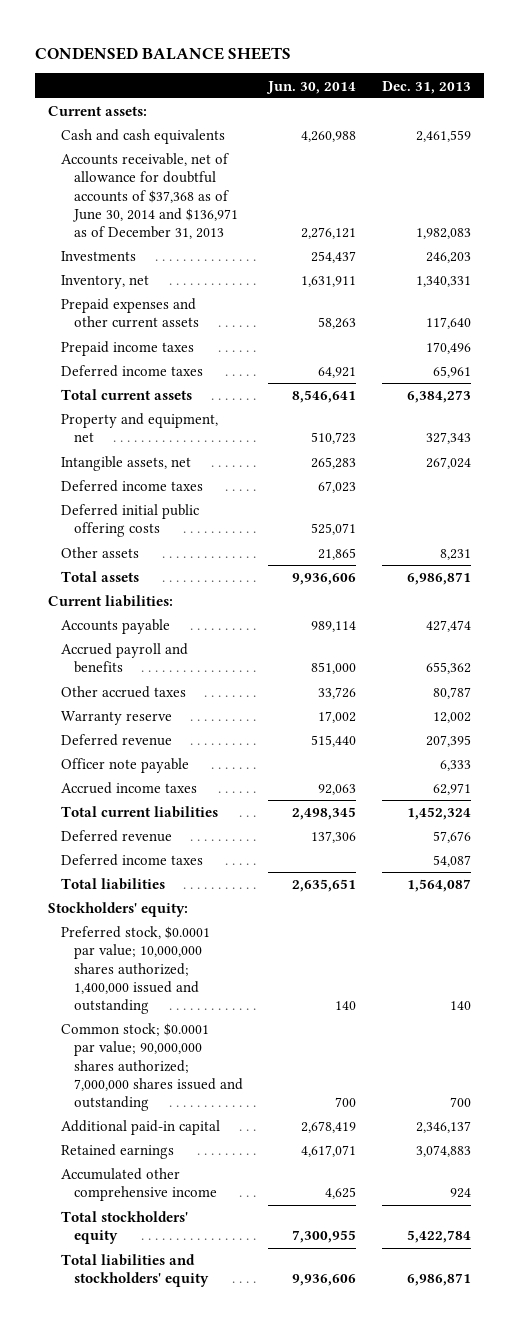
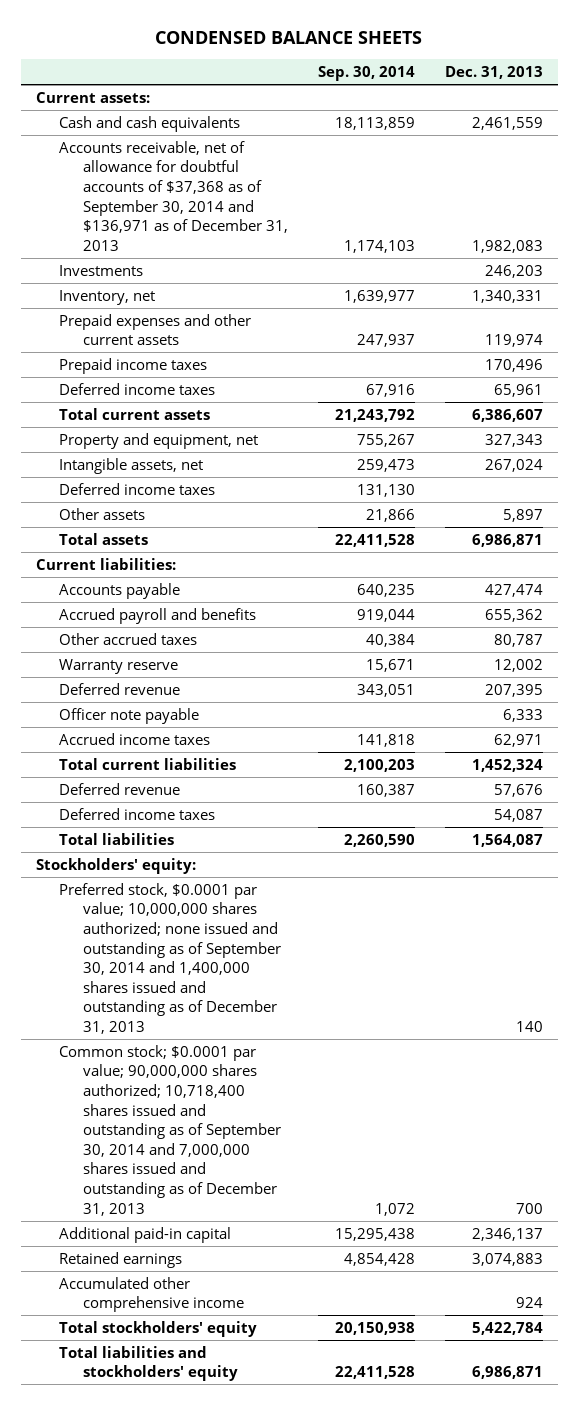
[266,80,357,94] Jun. 30, 2014 -> none
none -> [317,66,415,82] Sep. 30, 2014
[61,153,238,239] Accounts receivable, net of allowance for doubtful accounts of $37,368 as of June 30, 2014 and $136,971 as of December 31, 2013 -> [59,140,289,251] Accounts receivable, net of allowance for doubtful accounts of $37,368 as of September 30, 2014 and $136,971 as of December 31, 2013
[426,317,472,330] 117,640 -> [484,334,543,348] 119,974
[407,390,472,404] 6,384,273 -> [471,408,543,422] 6,386,607
[61,504,200,538] Deferred initial public offering costs -> none
[440,549,472,561] 8,231 -> [502,508,543,522] 5,897
[61,926,211,1014] Preferred stock, $0.0001 par value; 10,000,000 shares authorized; 1,400,000 issued and outstanding -> [59,882,282,1034] Preferred stock, $0.0001 par value; 10,000,000 shares authorized; none issued and outstanding as of September 30, 2014 and 1,400,000 shares issued and outstanding as of December 31, 2013
[61,1023,243,1111] Common stock; $0.0001 par value; 90,000,000 shares authorized; 7,000,000 shares issued and outstanding -> [59,1044,282,1216] Common stock; $0.0001 par value; 90,000,000 shares authorized; 10,718,400 shares issued and outstanding as of September 30, 2014 and 7,000,000 shares issued and outstanding as of December 31, 2013

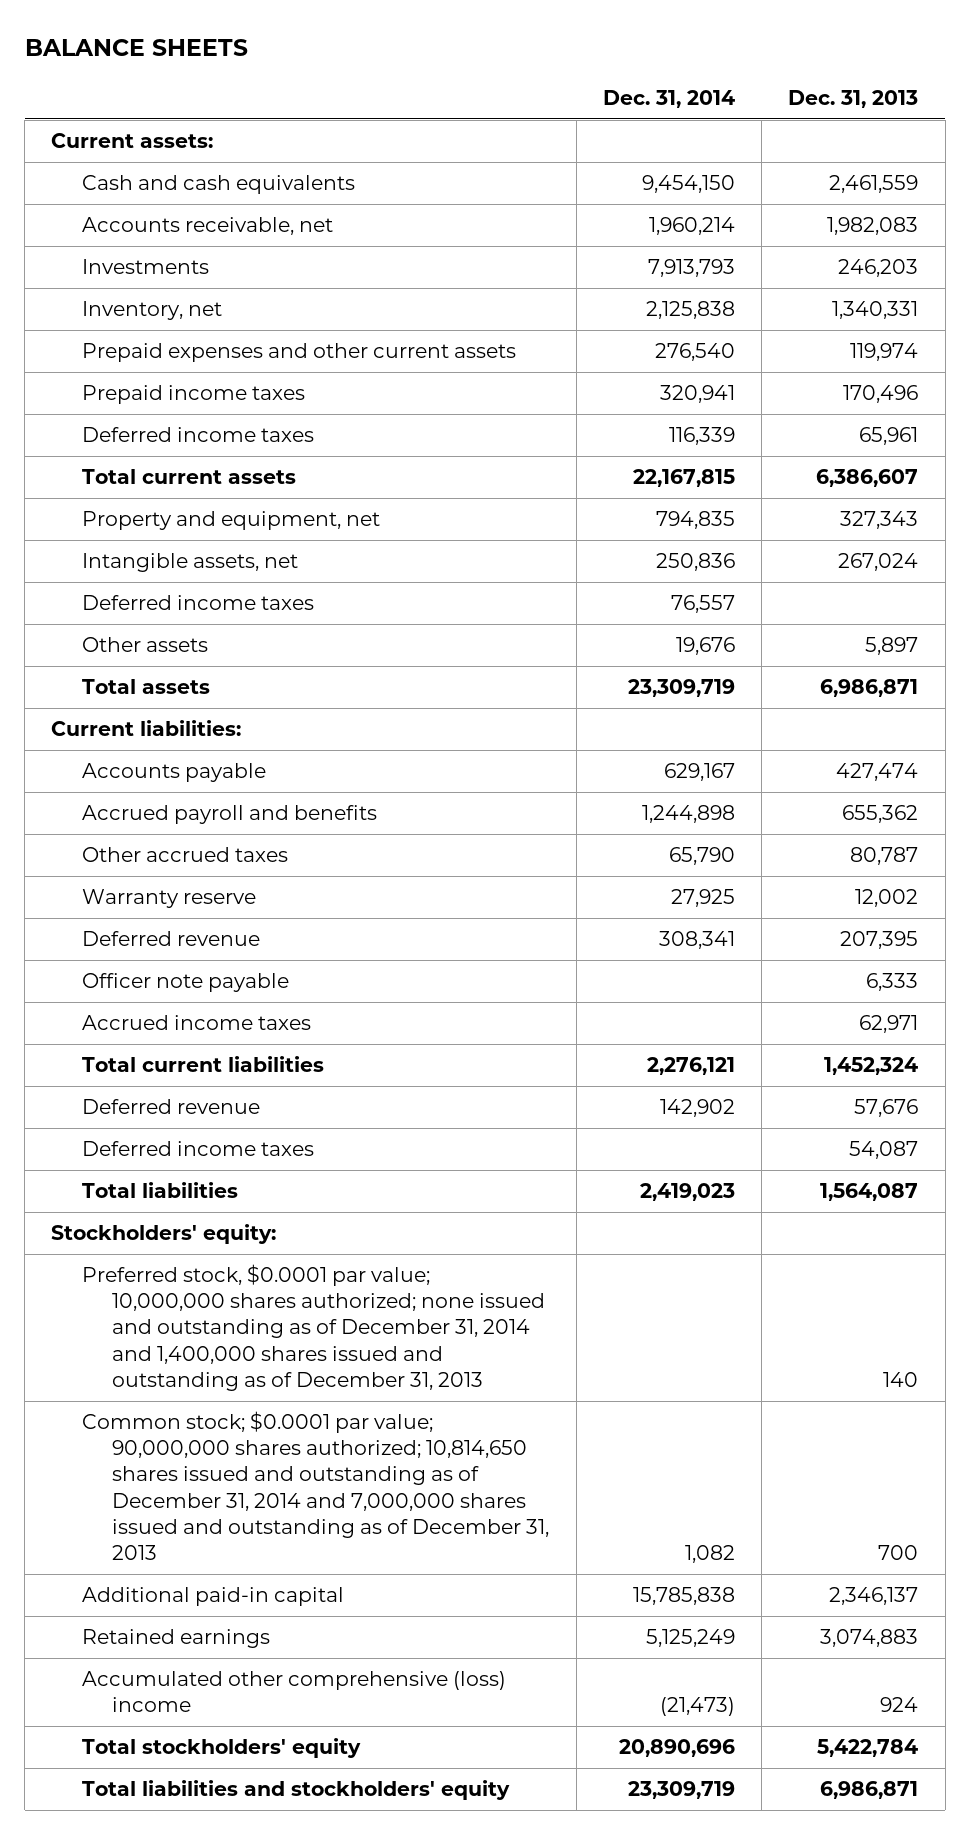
[155,31,423,45] CONDENSED BALANCE SHEETS -> [24,39,248,57] BALANCE SHEETS
[317,66,415,82] Sep. 30, 2014 -> none
none -> [602,89,735,108] Dec. 31, 2014
[59,140,289,251] Accounts receivable, net of allowance for doubtful accounts of $37,368 as of September 30, 2014 and $136,971 as of December 31, 2013 -> [81,217,333,236] Accounts receivable, net
[59,882,282,1034] Preferred stock, $0.0001 par value; 10,000,000 shares authorized; none issued and outstanding as of September 30, 2014 and 1,400,000 shares issued and outstanding as of December 31, 2013 -> [81,1264,546,1391] Preferred stock, $0.0001 par value; 10,000,000 shares authorized; none issued and outstanding as of December 31, 2014 and 1,400,000 shares issued and outstanding as of December 31, 2013
[59,1044,282,1216] Common stock; $0.0001 par value; 90,000,000 shares authorized; 10,718,400 shares issued and outstanding as of September 30, 2014 and 7,000,000 shares issued and outstanding as of December 31, 2013 -> [81,1411,550,1560] Common stock; $0.0001 par value; 90,000,000 shares authorized; 10,814,650 shares issued and outstanding as of December 31, 2014 and 7,000,000 shares issued and outstanding as of December 31, 2013
[59,1276,245,1313] Accumulated other comprehensive income -> [81,1671,506,1713] Accumulated other comprehensive (loss) income

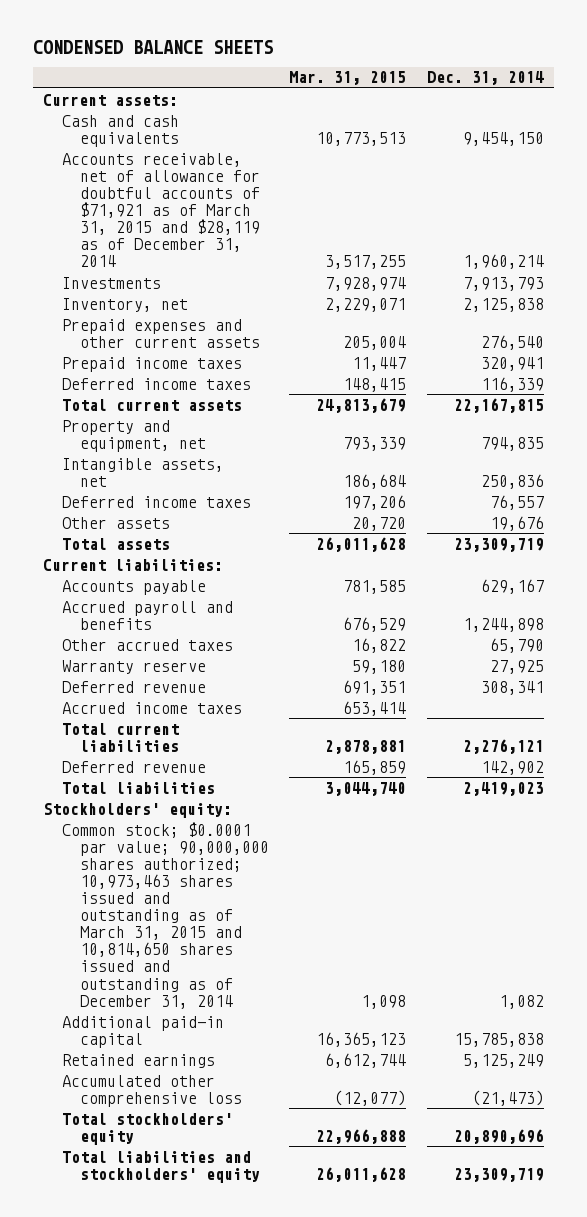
[24,39,248,57] BALANCE SHEETS -> [33,39,274,54] CONDENSED BALANCE SHEETS
[788,89,919,108] Dec. 31, 2013 -> none
none -> [289,71,407,86] Mar. 31, 2015
[81,217,333,236] Accounts receivable, net -> [61,152,260,268] Accounts receivable, net of allowance for doubtful accounts of $71,921 as of March 31, 2015 and $28,119 as of December 31, 2014
[81,973,289,993] Officer note payable -> none
[81,1141,314,1157] Deferred income taxes -> none
[81,1264,546,1391] Preferred stock, $0.0001 par value; 10,000,000 shares authorized; none issued and outstanding as of December 31, 2014 and 1,400,000 shares issued and outstanding as of December 31, 2013 -> none
[81,1411,550,1560] Common stock; $0.0001 par value; 90,000,000 shares authorized; 10,814,650 shares issued and outstanding as of December 31, 2014 and 7,000,000 shares issued and outstanding as of December 31, 2013 -> [61,821,269,1009] Common stock; $0.0001 par value; 90,000,000 shares authorized; 10,973,463 shares issued and outstanding as of March 31, 2015 and 10,814,650 shares issued and outstanding as of December 31, 2014
[81,1671,506,1713] Accumulated other comprehensive (loss) income -> [61,1074,242,1107] Accumulated other comprehensive loss

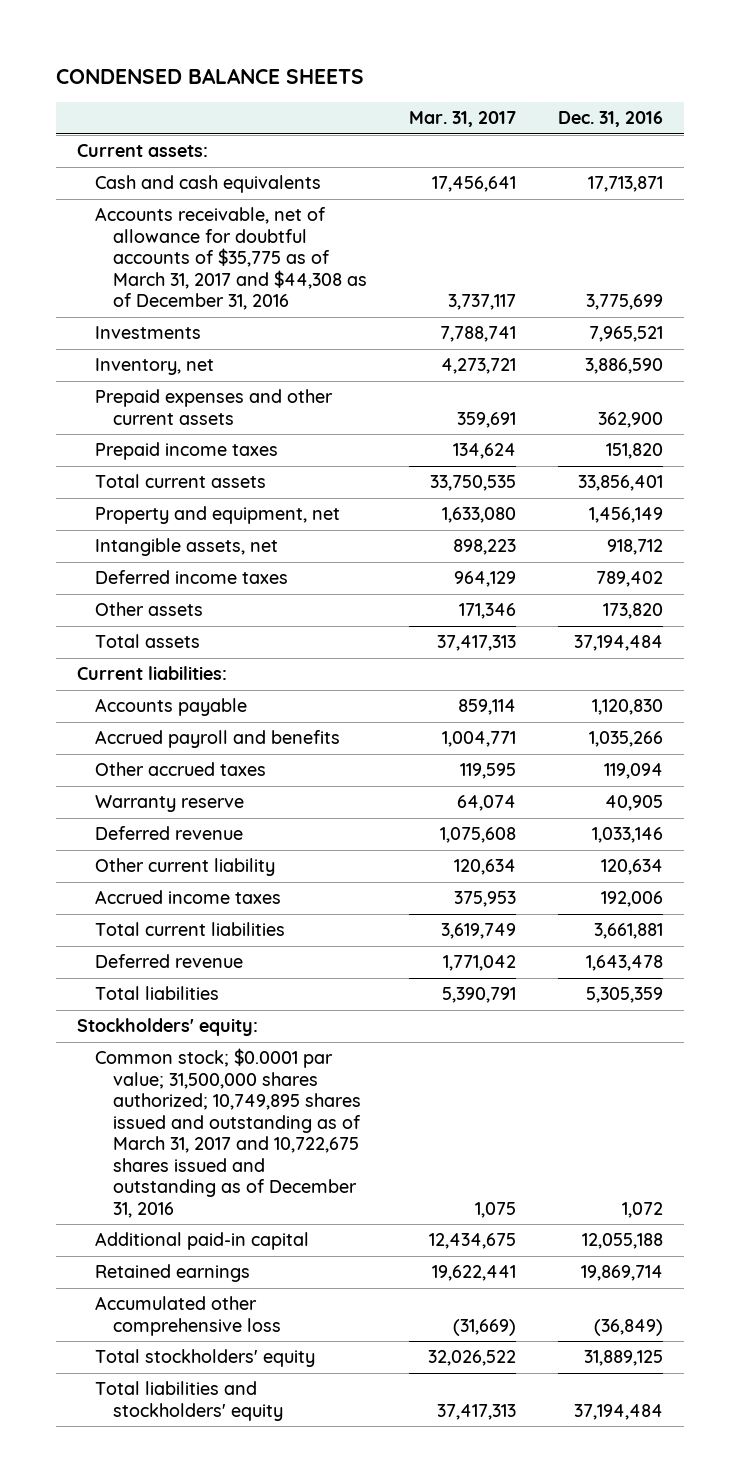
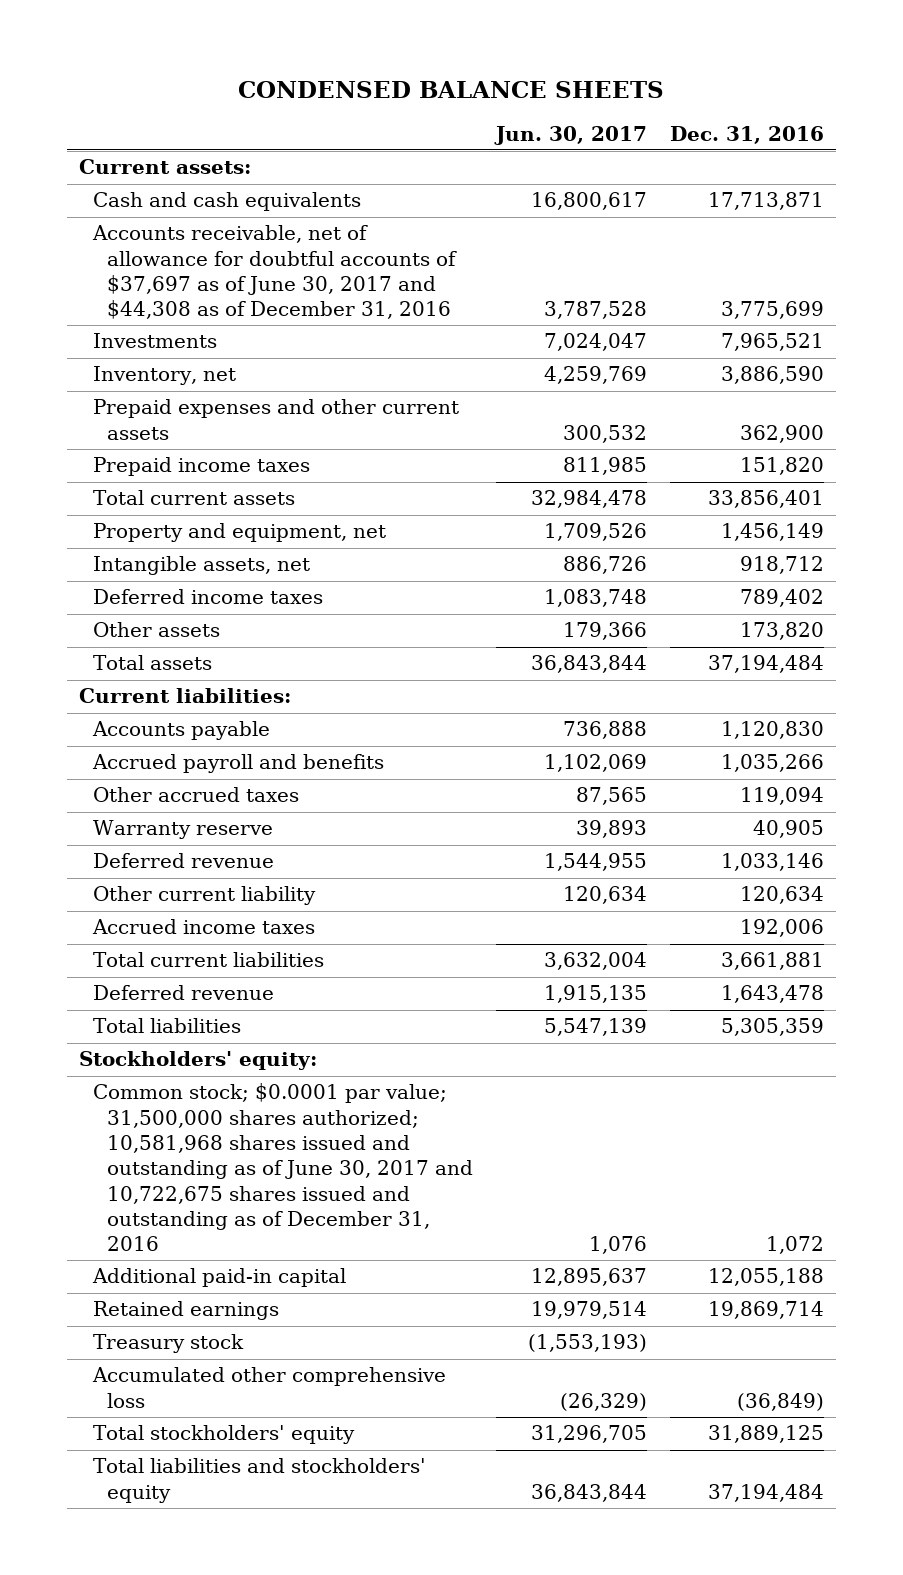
[408,111,516,128] Mar. 31, 2017 -> none
none -> [494,125,648,145] Jun. 30, 2017
[94,207,367,311] Accounts receivable, net of allowance for doubtful accounts of $35,775 as of March 31, 2017 and $44,308 as of December 31, 2016 -> [91,225,458,320] Accounts receivable, net of allowance for doubtful accounts of $37,697 as of June 30, 2017 and $44,308 as of December 31, 2016
[94,1048,361,1218] Common stock; $0.0001 par value; 31,500,000 shares authorized; 10,749,895 shares issued and outstanding as of March 31, 2017 and 10,722,675 shares issued and outstanding as of December 31, 2016 -> [92,1083,474,1252] Common stock; $0.0001 par value; 31,500,000 shares authorized; 10,581,968 shares issued and outstanding as of June 30, 2017 and 10,722,675 shares issued and outstanding as of December 31, 2016
none -> [92,1334,244,1354] Treasury stock

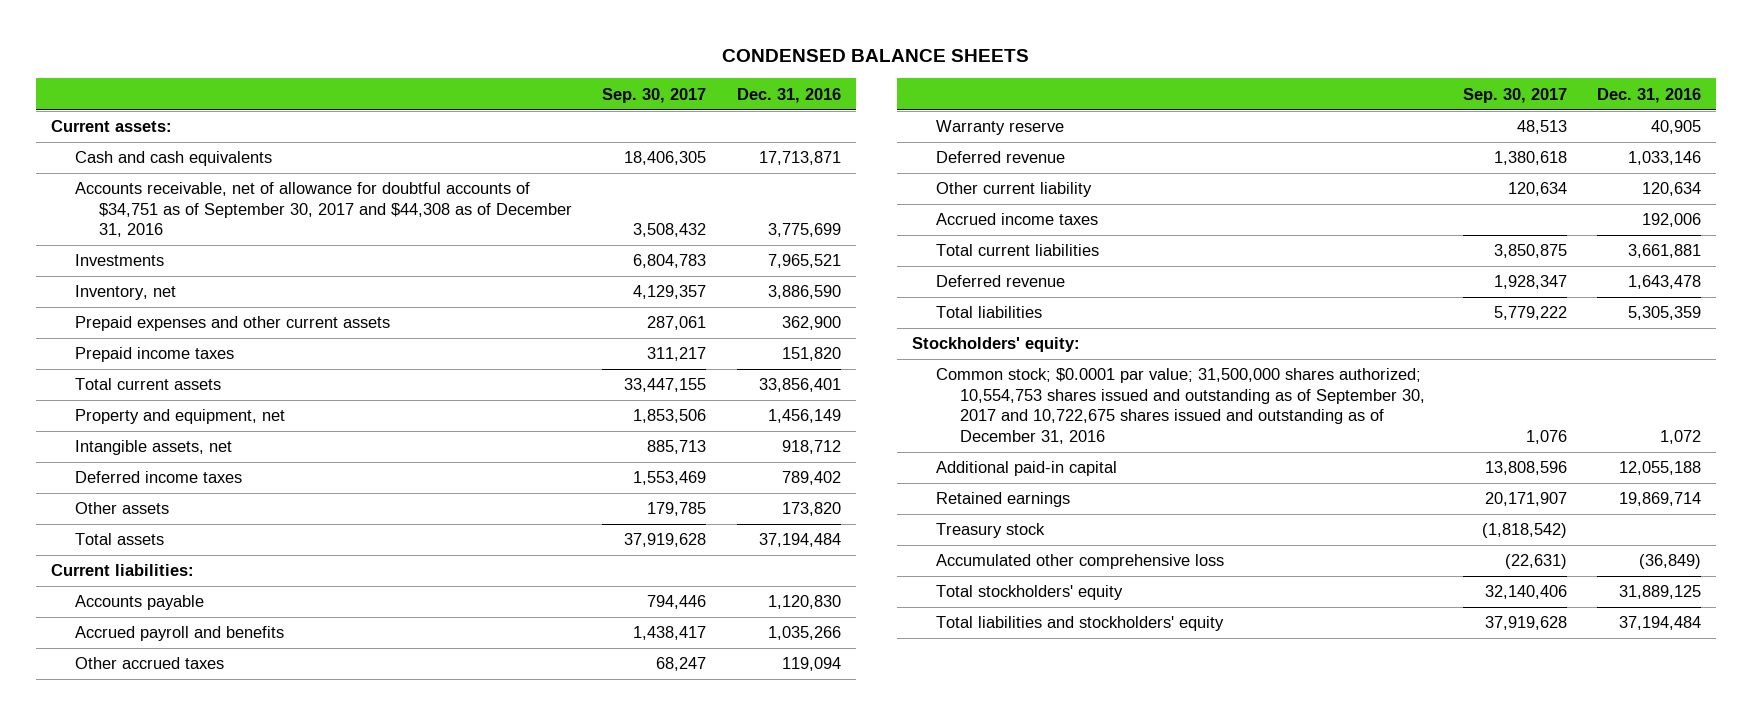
[494,125,648,145] Jun. 30, 2017 -> none
none -> [602,87,707,103] Sep. 30, 2017
[91,225,458,320] Accounts receivable, net of allowance for doubtful accounts of $37,697 as of June 30, 2017 and $44,308 as of December 31, 2016 -> [75,182,573,238] Accounts receivable, net of allowance for doubtful accounts of $34,751 as of September 30, 2017 and $44,308 as of December 31, 2016
[92,1083,474,1252] Common stock; $0.0001 par value; 31,500,000 shares authorized; 10,581,968 shares issued and outstanding as of June 30, 2017 and 10,722,675 shares issued and outstanding as of December 31, 2016 -> [935,368,1425,444] Common stock; $0.0001 par value; 31,500,000 shares authorized; 10,554,753 shares issued and outstanding as of September 30, 2017 and 10,722,675 shares issued and outstanding as of December 31, 2016

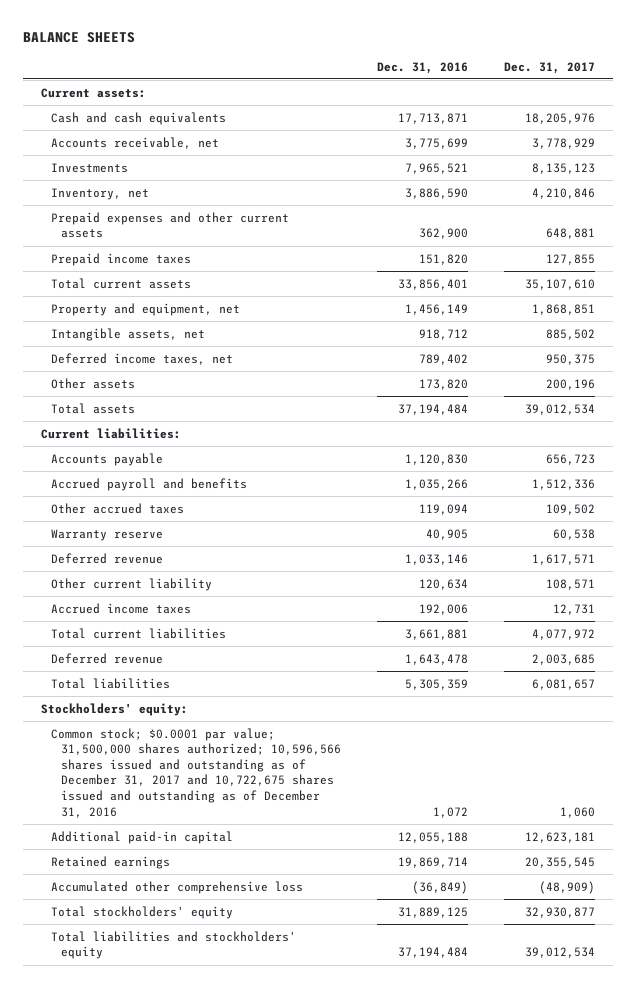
[722,48,1030,62] CONDENSED BALANCE SHEETS -> [23,31,136,43] BALANCE SHEETS
[602,87,707,103] Sep. 30, 2017 -> none
none -> [504,61,596,74] Dec. 31, 2017
[75,182,573,238] Accounts receivable, net of allowance for doubtful accounts of $34,751 as of September 30, 2017 and $44,308 as of December 31, 2016 -> [51,136,220,149] Accounts receivable, net
[75,471,243,484] Deferred income taxes -> [51,352,234,365] Deferred income taxes, net
[935,368,1425,444] Common stock; $0.0001 par value; 31,500,000 shares authorized; 10,554,753 shares issued and outstanding as of September 30, 2017 and 10,722,675 shares issued and outstanding as of December 31, 2016 -> [51,727,342,818] Common stock; $0.0001 par value; 31,500,000 shares authorized; 10,596,566 shares issued and outstanding as of December 31, 2017 and 10,722,675 shares issued and outstanding as of December 31, 2016
[935,523,1045,539] Treasury stock -> none

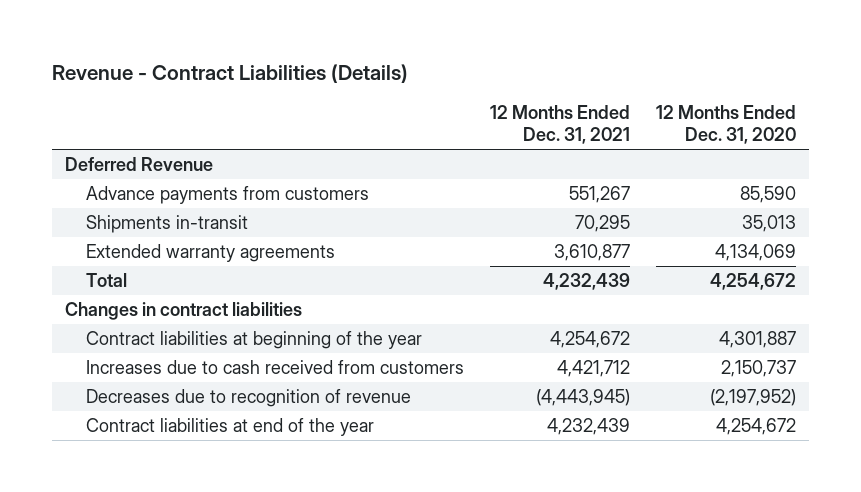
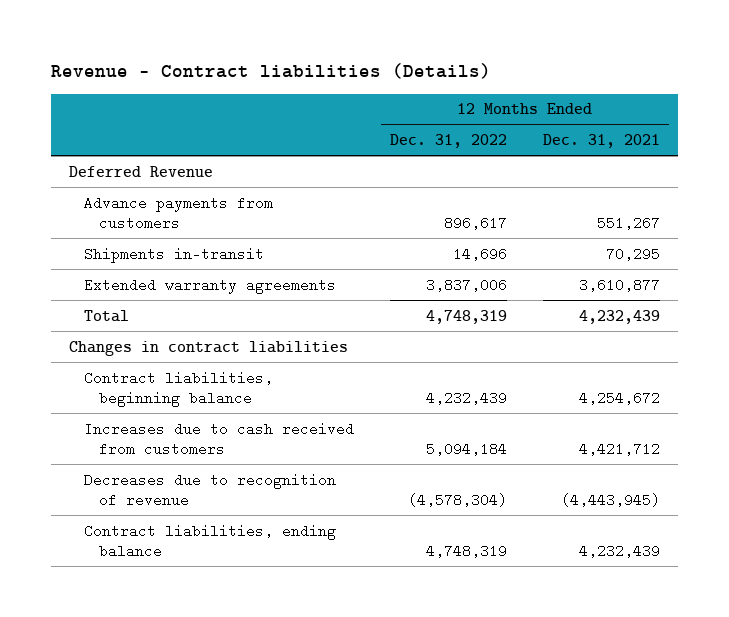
[52,64,409,84] Revenue - Contract Liabilities (Details) -> [50,62,491,79] Revenue - Contract liabilities (Details)
[656,105,797,145] 12 Months Ended Dec. 31, 2020 -> none
none -> [390,134,508,149] Dec. 31, 2022
[86,330,423,349] Contract liabilities at beginning of the year -> [83,370,273,407] Contract liabilities, beginning balance
[86,417,375,436] Contract liabilities at end of the year -> [83,523,336,558] Contract liabilities, ending balance

